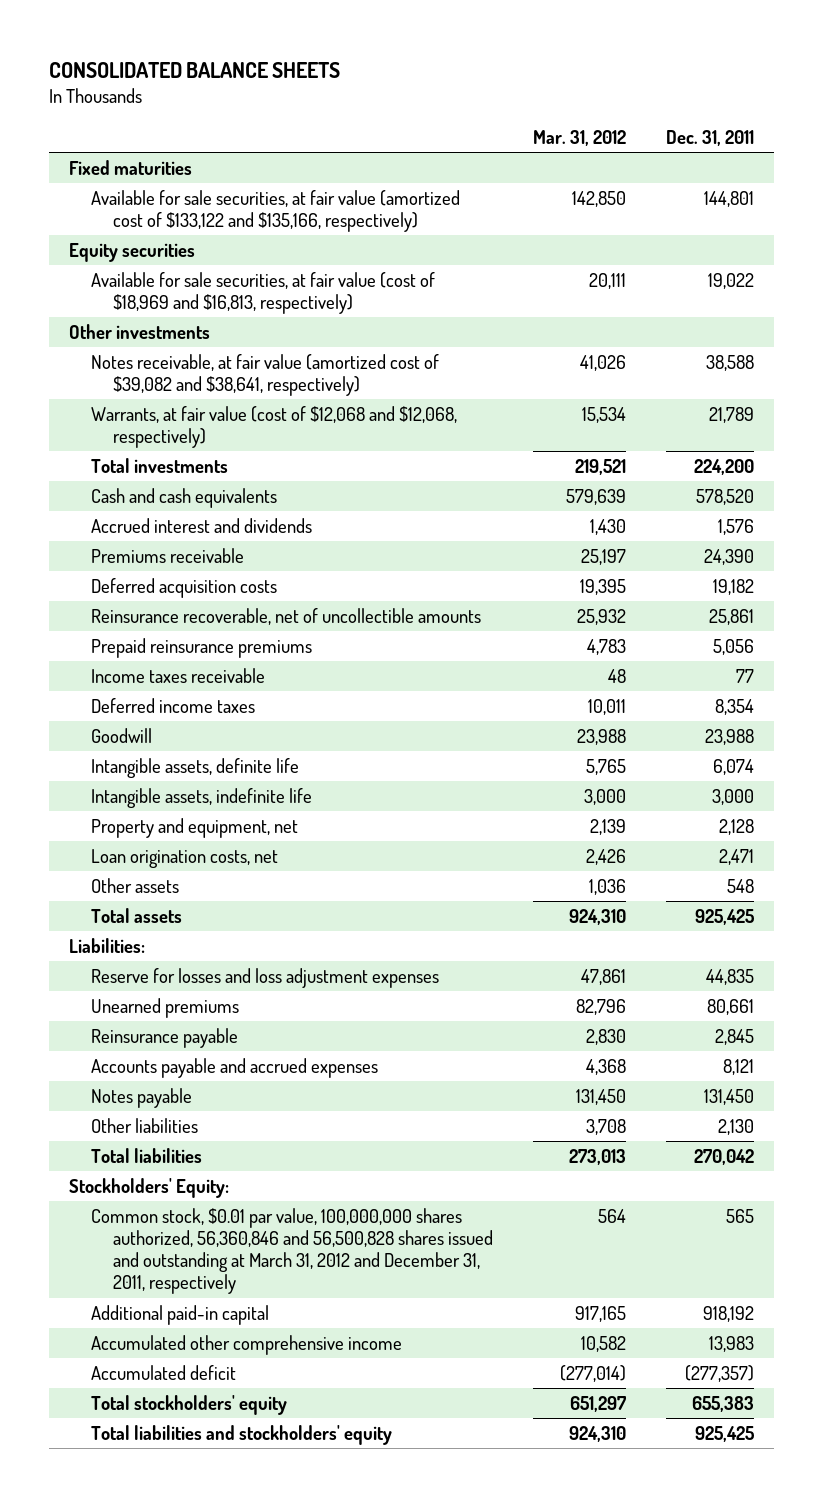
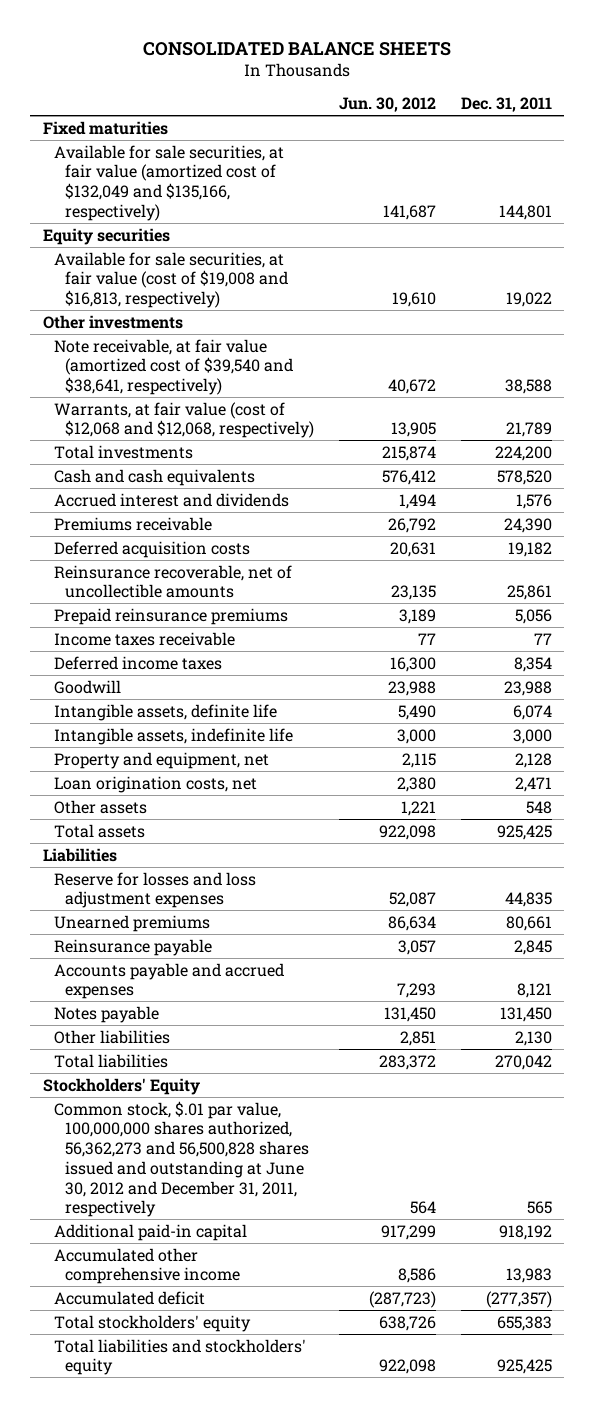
[532,129,626,146] Mar. 31, 2012 -> none
none -> [338,97,436,113] Jun. 30, 2012
[90,189,460,233] Available for sale securities, at fair value (amortized cost of $133,122 and $135,166, respectively) -> [53,144,284,221] Available for sale securities, at fair value (amortized cost of $132,049 and $135,166, respectively)
[90,271,435,315] Available for sale securities, at fair value (cost of $18,969 and $16,813, respectively) -> [53,251,288,309] Available for sale securities, at fair value (cost of $19,008 and $16,813, respectively)
[90,353,439,397] Notes receivable, at fair value (amortized cost of $39,082 and $38,641, respectively) -> [53,338,293,396] Note receivable, at fair value (amortized cost of $39,540 and $38,641, respectively)
[68,937,145,953] Liabilities: -> [42,847,117,862] Liabilities
[68,1177,229,1198] Stockholders' Equity: -> [42,1077,200,1095] Stockholders' Equity
[90,1207,493,1295] Common stock, $0.01 par value, 100,000,000 shares authorized, 56,360,846 and 56,500,828 shares issued and outstanding at March 31, 2012 and December 31, 2011, respectively -> [53,1100,309,1218] Common stock, $.01 par value, 100,000,000 shares authorized, 56,362,273 and 56,500,828 shares issued and outstanding at June 30, 2012 and December 31, 2011, respectively

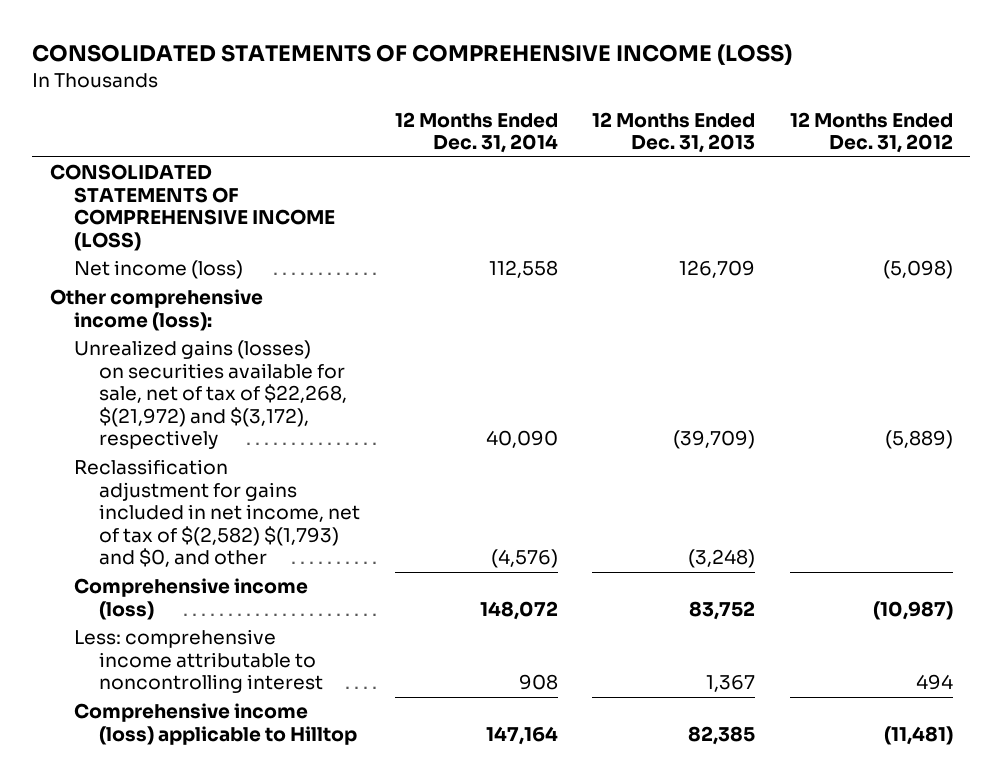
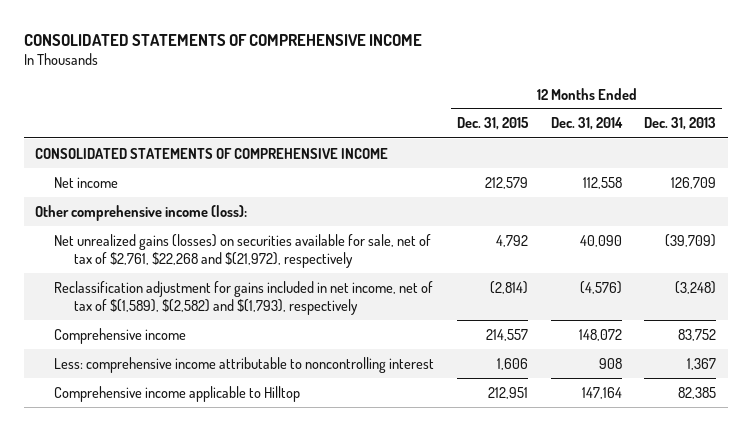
[32,44,793,66] CONSOLIDATED STATEMENTS OF COMPREHENSIVE INCOME (LOSS) -> [23,33,422,46] CONSOLIDATED STATEMENTS OF COMPREHENSIVE INCOME
[790,111,954,154] 12 Months Ended Dec. 31, 2012 -> none
none -> [457,117,530,131] Dec. 31, 2015
[49,164,336,251] CONSOLIDATED STATEMENTS OF COMPREHENSIVE INCOME (LOSS) -> [34,147,388,159] CONSOLIDATED STATEMENTS OF COMPREHENSIVE INCOME
[74,260,244,280] Net income (loss) -> [54,176,119,188] Net income
[74,340,347,450] Unrealized gains (losses) on securities available for sale, net of tax of $22,268, $(21,972) and $(3,172), respectively -> [54,233,432,269] Net unrealized gains (losses) on securities available for sale, net of tax of $2,761, $22,268 and $(21,972), respectively
[74,459,360,568] Reclassification adjustment for gains included in net income, net of tax of $(2,582) $(1,793) and $0, and other -> [54,280,434,316] Reclassification adjustment for gains included in net income, net of tax of $(1,589), $(2,582) and $(1,793), respectively
[74,578,309,620] Comprehensive income (loss) -> [54,327,187,344] Comprehensive income
[74,703,357,745] Comprehensive income (loss) applicable to Hilltop -> [54,385,301,402] Comprehensive income applicable to Hilltop

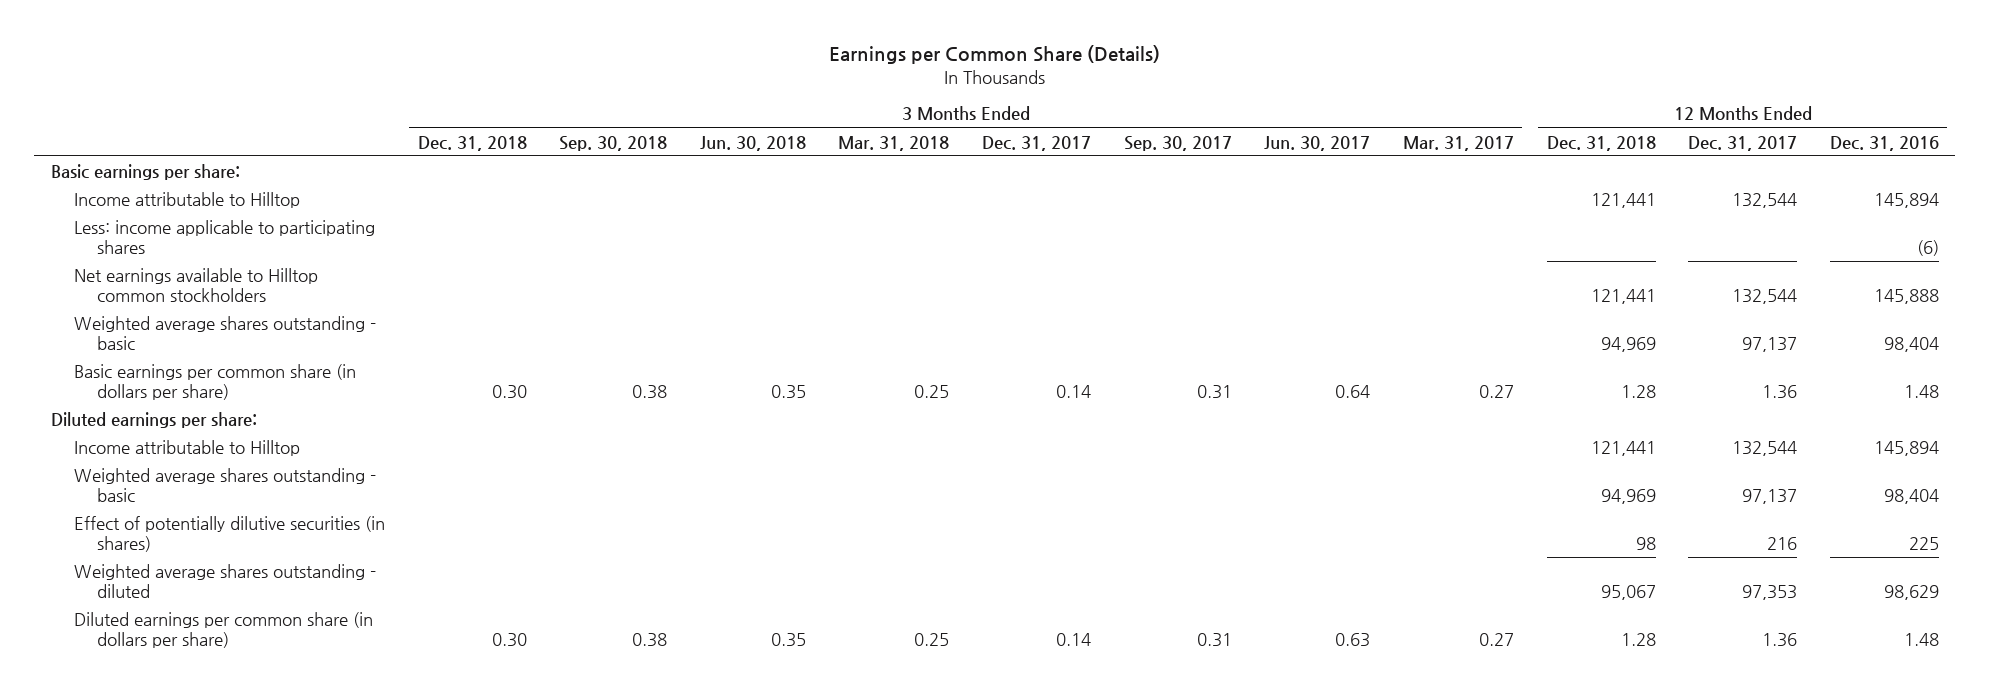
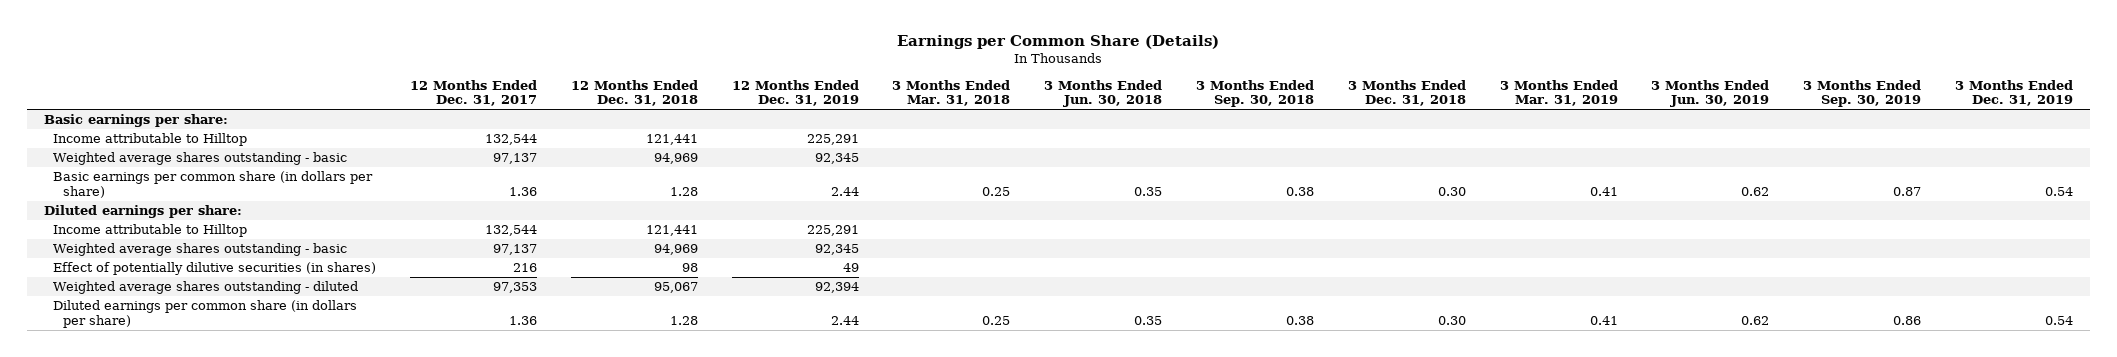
[982,135,1092,151] Dec. 31, 2017 -> none
[1123,135,1232,151] Sep. 30, 2017 -> none
[1264,135,1371,151] Jun. 30, 2017 -> none
[1402,135,1514,151] Mar. 31, 2017 -> none
[1829,135,1939,151] Dec. 31, 2016 -> none
none -> [731,79,859,107] 12 Months Ended Dec. 31, 2019
none -> [1499,79,1618,107] 3 Months Ended Mar. 31, 2019
none -> [1651,79,1770,108] 3 Months Ended Jun. 30, 2019
none -> [1803,79,1922,108] 3 Months Ended Sep. 30, 2019
none -> [1954,79,2073,107] 3 Months Ended Dec. 31, 2019
[73,219,375,254] Less: income applicable to participating shares -> none
[73,267,318,302] Net earnings available to Hilltop common stockholders -> none

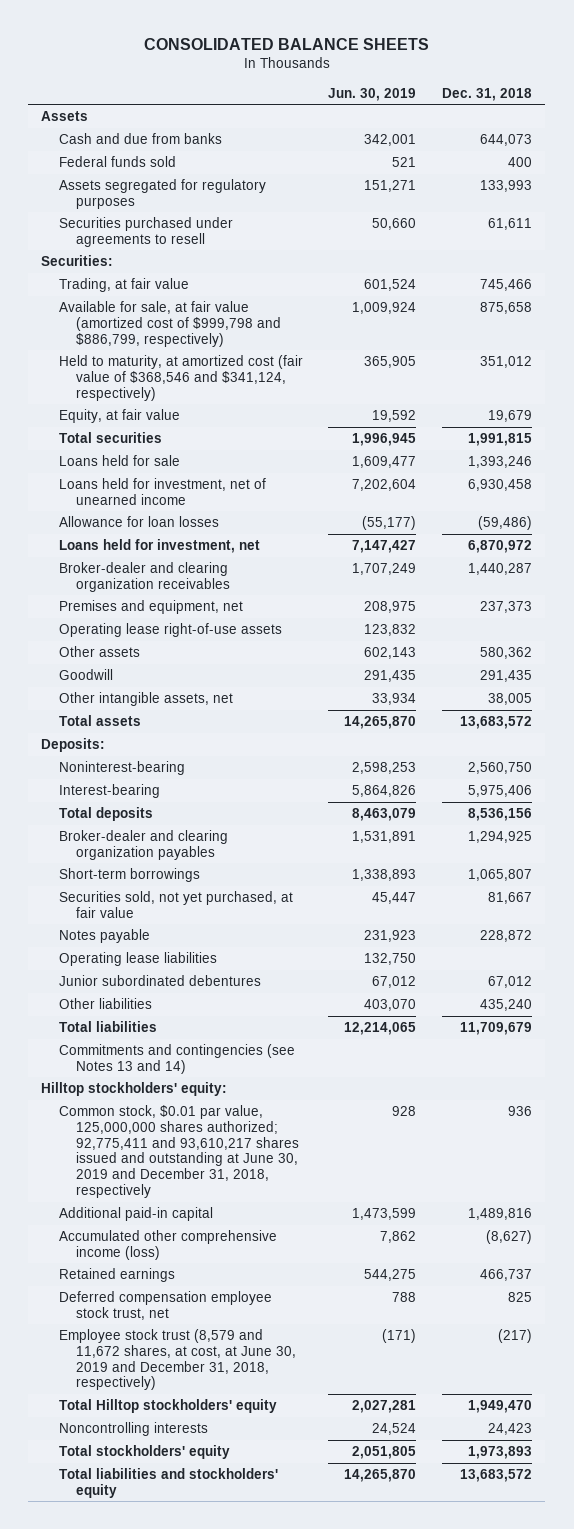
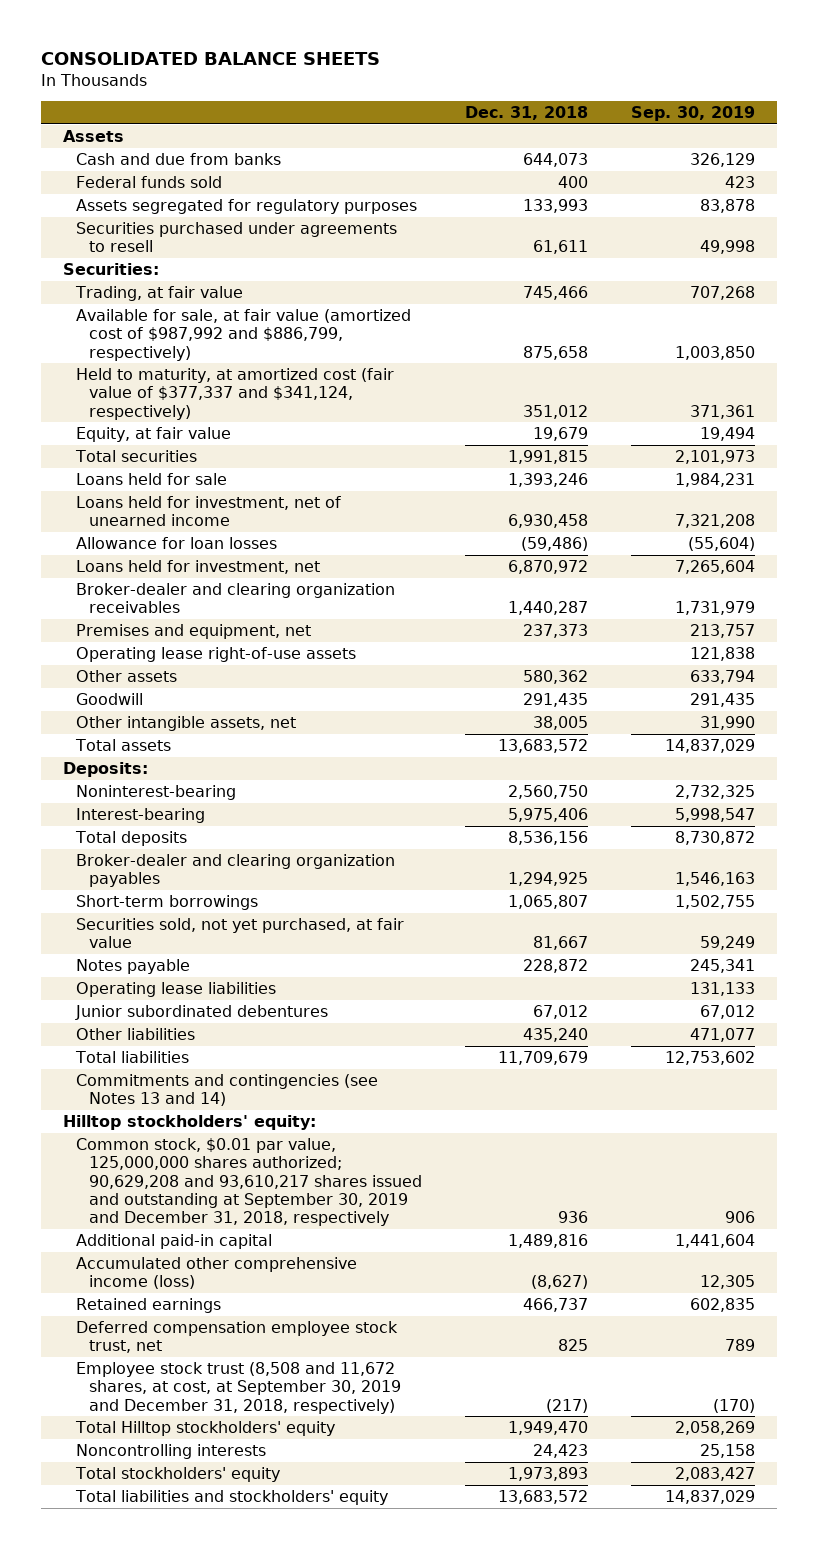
[328,87,417,101] Jun. 30, 2019 -> none
none -> [631,105,756,121] Sep. 30, 2019
[58,301,282,347] Available for sale, at fair value (amortized cost of $999,798 and $886,799, respectively) -> [76,309,412,361] Available for sale, at fair value (amortized cost of $987,992 and $886,799, respectively)
[58,355,303,401] Held to maturity, at amortized cost (fair value of $368,546 and $341,124, respectively) -> [76,368,395,420] Held to maturity, at amortized cost (fair value of $377,337 and $341,124, respectively)
[58,1105,300,1199] Common stock, $0.01 par value, 125,000,000 shares authorized; 92,775,411 and 93,610,217 shares issued and outstanding at June 30, 2019 and December 31, 2018, respectively -> [76,1138,423,1227] Common stock, $0.01 par value, 125,000,000 shares authorized; 90,629,208 and 93,610,217 shares issued and outstanding at September 30, 2019 and December 31, 2018, respectively
[58,1329,297,1391] Employee stock trust (8,579 and 11,672 shares, at cost, at June 30, 2019 and December 31, 2018, respectively) -> [76,1362,402,1414] Employee stock trust (8,508 and 11,672 shares, at cost, at September 30, 2019 and December 31, 2018, respectively)

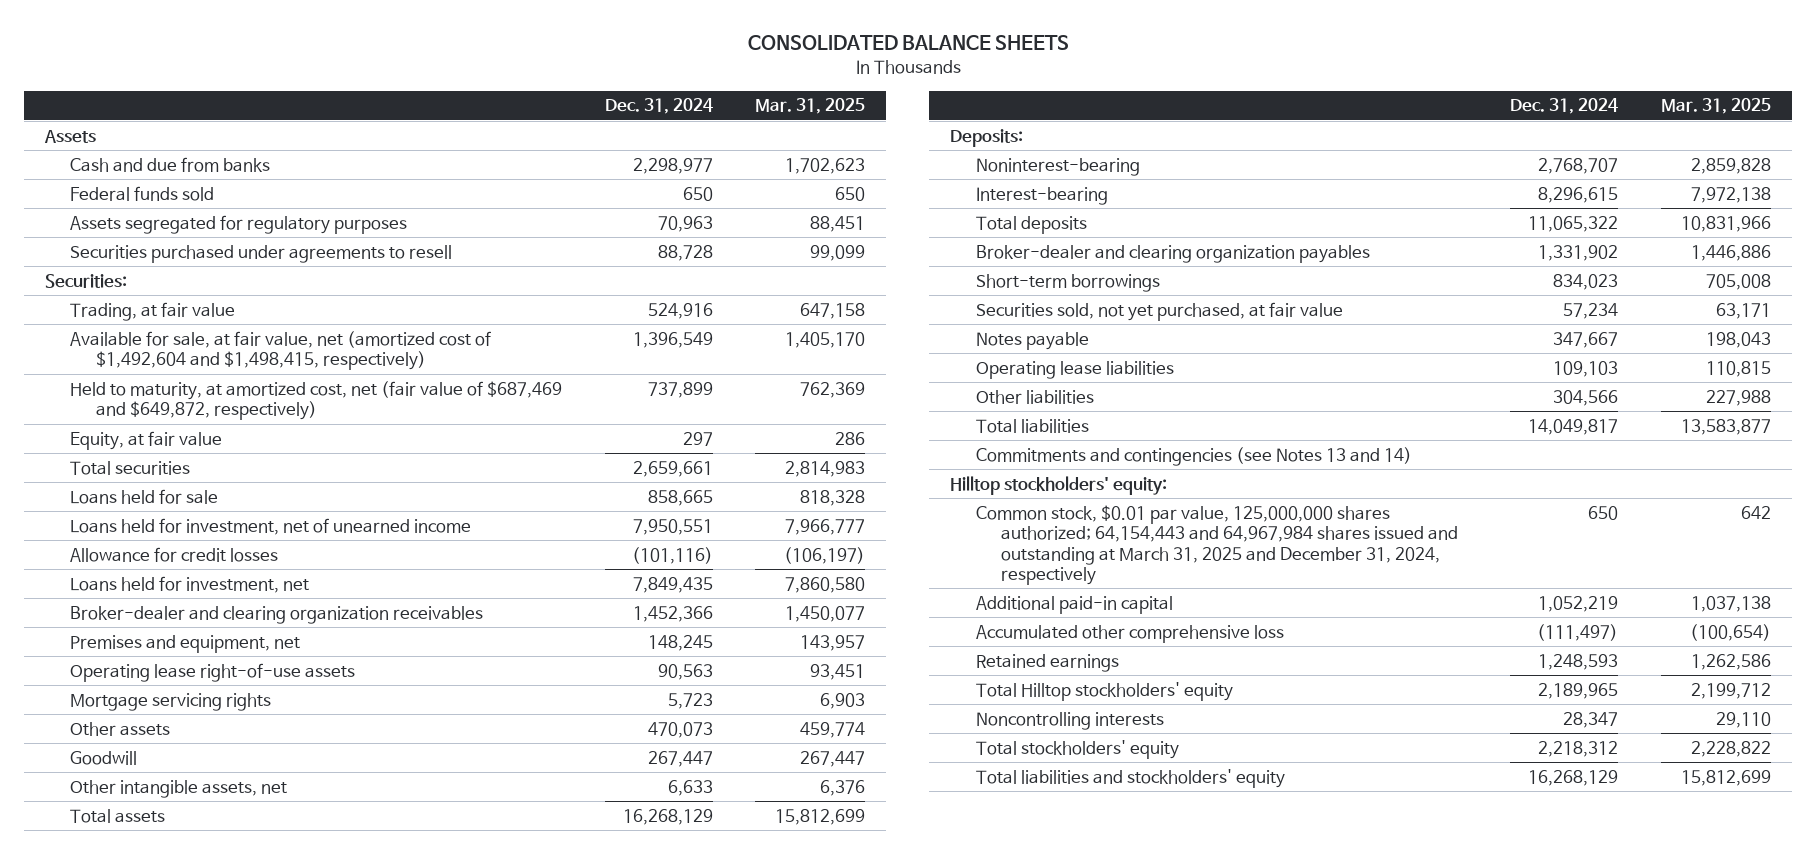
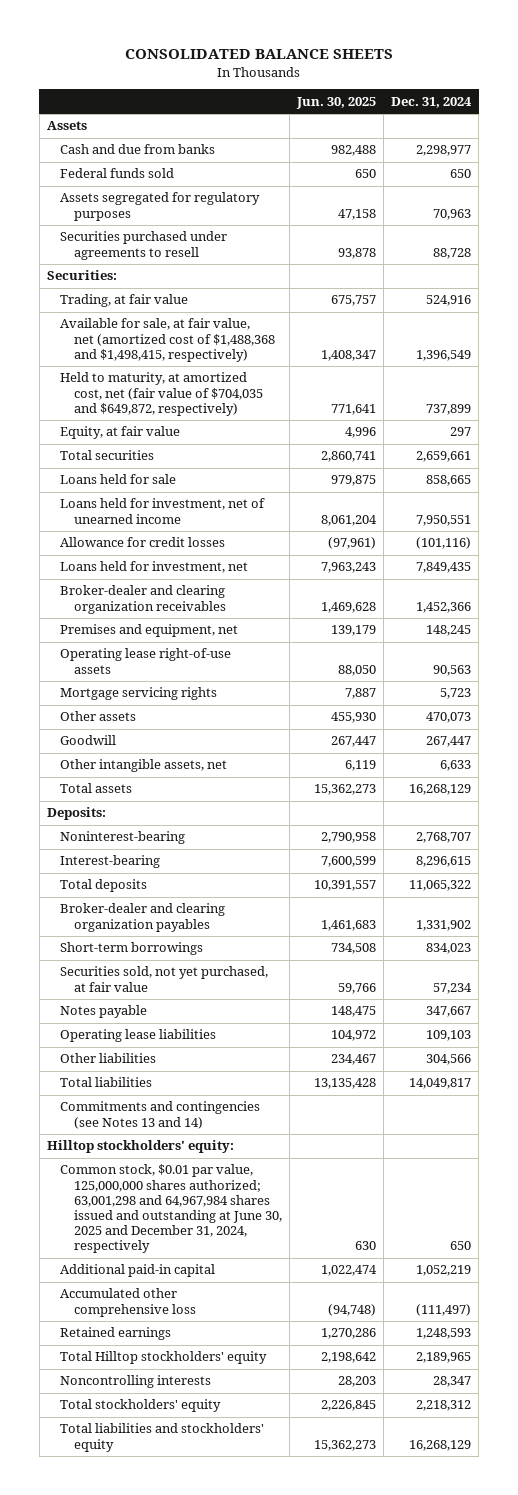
[755,98,866,115] Mar. 31, 2025 -> none
none -> [296,96,377,109] Jun. 30, 2025
[70,330,492,371] Available for sale, at fair value, net (amortized cost of $1,492,604 and $1,498,415, respectively) -> [60,318,275,362] Available for sale, at fair value, net (amortized cost of $1,488,368 and $1,498,415, respectively)
[70,380,563,421] Held to maturity, at amortized cost, net (fair value of $687,469 and $649,872, respectively) -> [60,372,263,416] Held to maturity, at amortized cost, net (fair value of $704,035 and $649,872, respectively)
[975,504,1459,586] Common stock, $0.01 par value, 125,000,000 shares authorized; 64,154,443 and 64,967,984 shares issued and outstanding at March 31, 2025 and December 31, 2024, respectively -> [60,1164,282,1254] Common stock, $0.01 par value, 125,000,000 shares authorized; 63,001,298 and 64,967,984 shares issued and outstanding at June 30, 2025 and December 31, 2024, respectively

